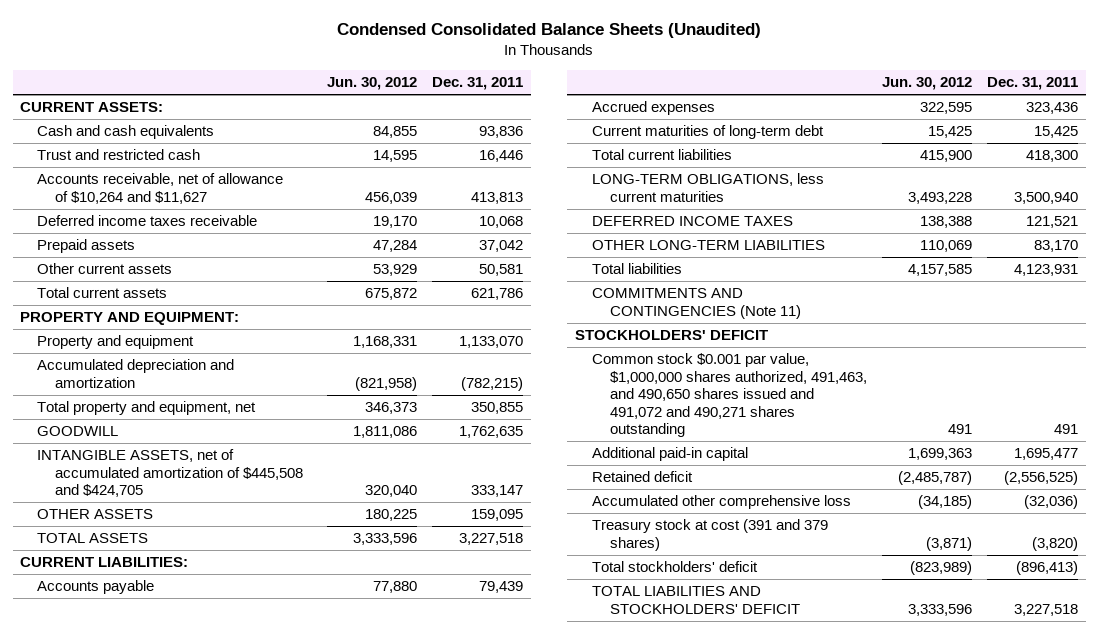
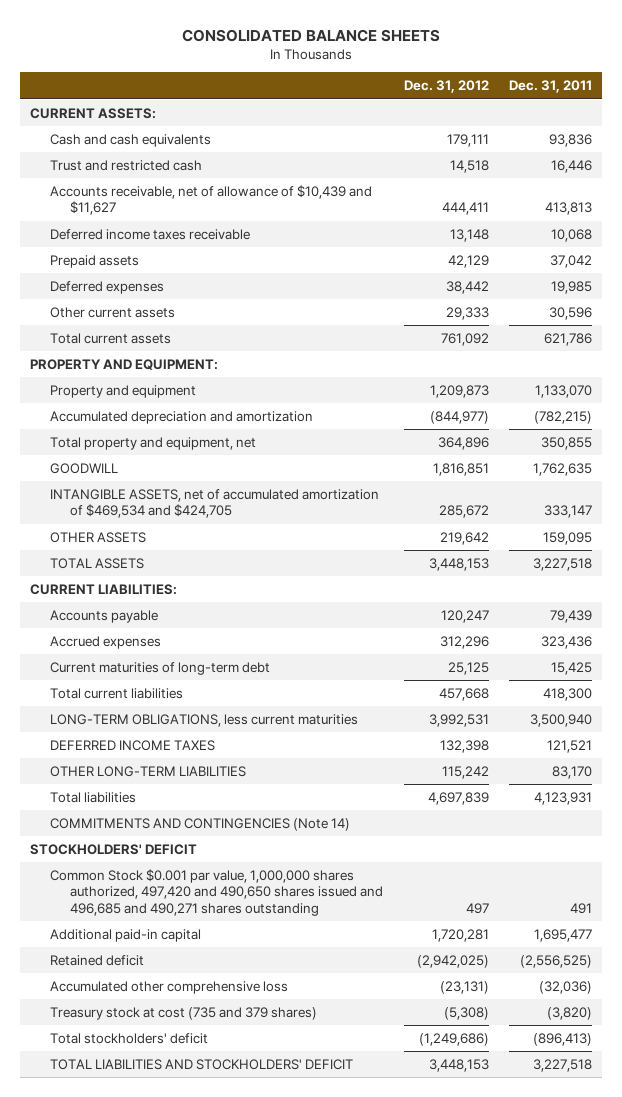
[337,23,762,39] Condensed Consolidated Balance Sheets (Unaudited) -> [182,28,441,42] CONSOLIDATED BALANCE SHEETS
[326,77,417,91] Jun. 30, 2012 -> none
none -> [403,80,489,94] Dec. 31, 2012
[37,173,284,204] Accounts receivable, net of allowance of $10,264 and $11,627 -> [50,184,373,216] Accounts receivable, net of allowance of $10,439 and $11,627
none -> [50,280,165,294] Deferred expenses
[479,264,524,277] 50,581 -> [549,306,593,320] 30,596
[37,449,303,498] INTANGIBLE ASSETS, net of accumulated amortization of $445,508 and $424,705 -> [50,488,380,519] INTANGIBLE ASSETS, net of accumulated amortization of $469,534 and $424,705
[592,288,801,319] COMMITMENTS AND CONTINGENCIES (Note 11) -> [50,817,351,831] COMMITMENTS AND CONTINGENCIES (Note 14)
[592,353,867,438] Common stock $0.001 par value, $1,000,000 shares authorized, 491,463, and 490,650 shares issued and 491,072 and 490,271 shares outstanding -> [50,868,384,916] Common Stock $0.001 par value, 1,000,000 shares authorized, 497,420 and 490,650 shares issued and 496,685 and 490,271 shares outstanding
[592,519,829,551] Treasury stock at cost (391 and 379 shares) -> [50,1006,318,1020] Treasury stock at cost (735 and 379 shares)

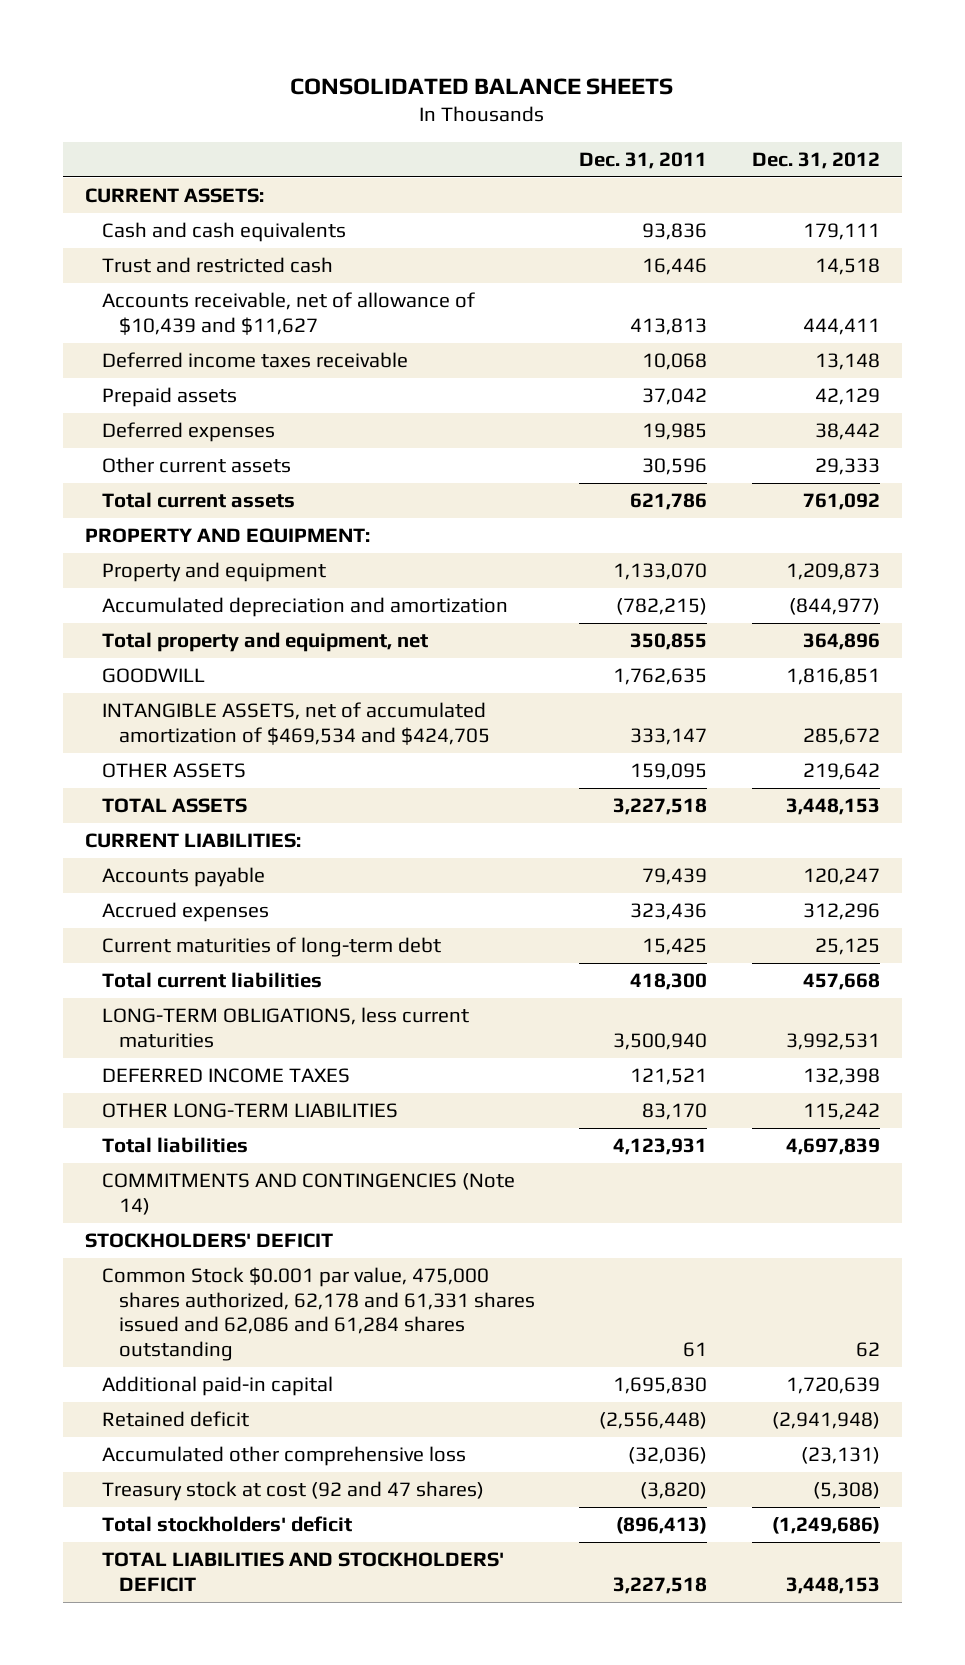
[50,868,384,916] Common Stock $0.001 par value, 1,000,000 shares authorized, 497,420 and 490,650 shares issued and 496,685 and 490,271 shares outstanding -> [101,1267,535,1361] Common Stock $0.001 par value, 475,000 shares authorized, 62,178 and 61,331 shares issued and 62,086 and 61,284 shares outstanding
[465,902,489,914] 497 -> [855,1341,880,1357] 62
[570,902,593,914] 491 -> [683,1341,708,1357] 61
[431,928,489,942] 1,720,281 -> [785,1377,880,1395] 1,720,639
[534,928,593,942] 1,695,477 -> [613,1377,708,1395] 1,695,830
[416,954,489,968] (2,942,025) -> [771,1412,880,1430] (2,941,948)
[520,954,593,968] (2,556,525) -> [599,1412,708,1430] (2,556,448)
[50,1006,318,1020] Treasury stock at cost (735 and 379 shares) -> [101,1481,484,1502] Treasury stock at cost (92 and 47 shares)

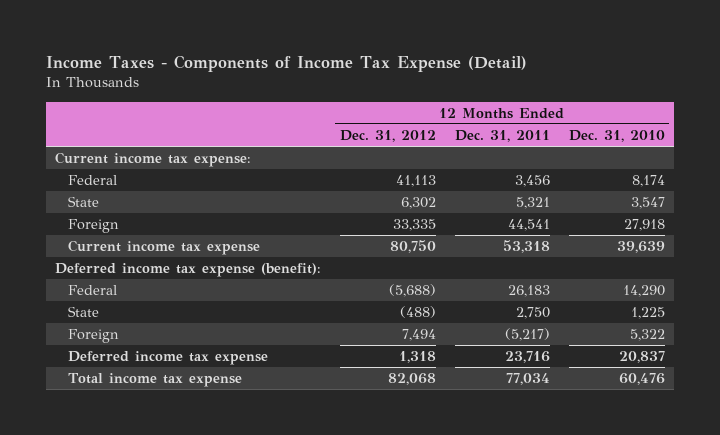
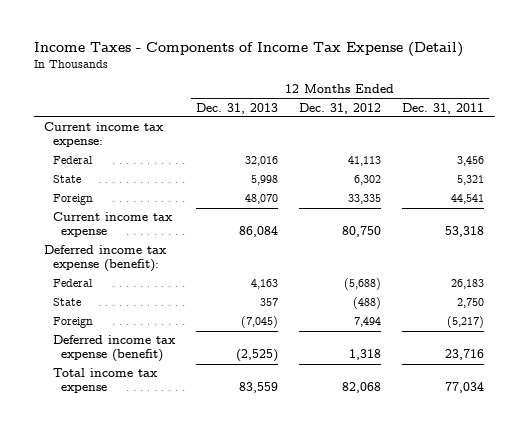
[568,129,665,142] Dec. 31, 2010 -> none
none -> [195,102,278,114] Dec. 31, 2013
[68,351,269,366] Deferred income tax expense -> [52,335,176,363] Deferred income tax expense (benefit)

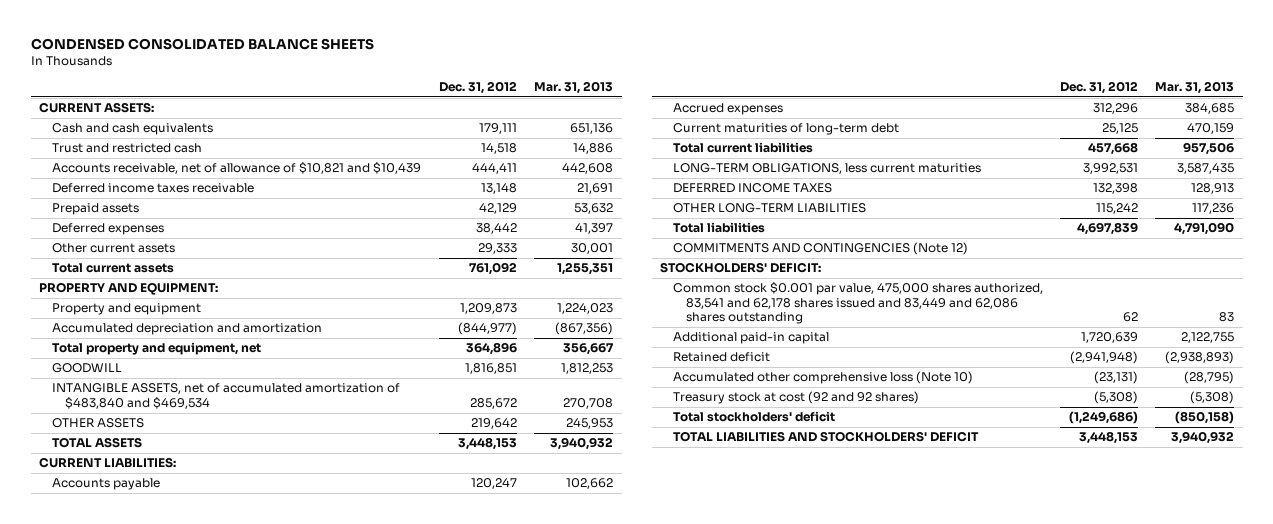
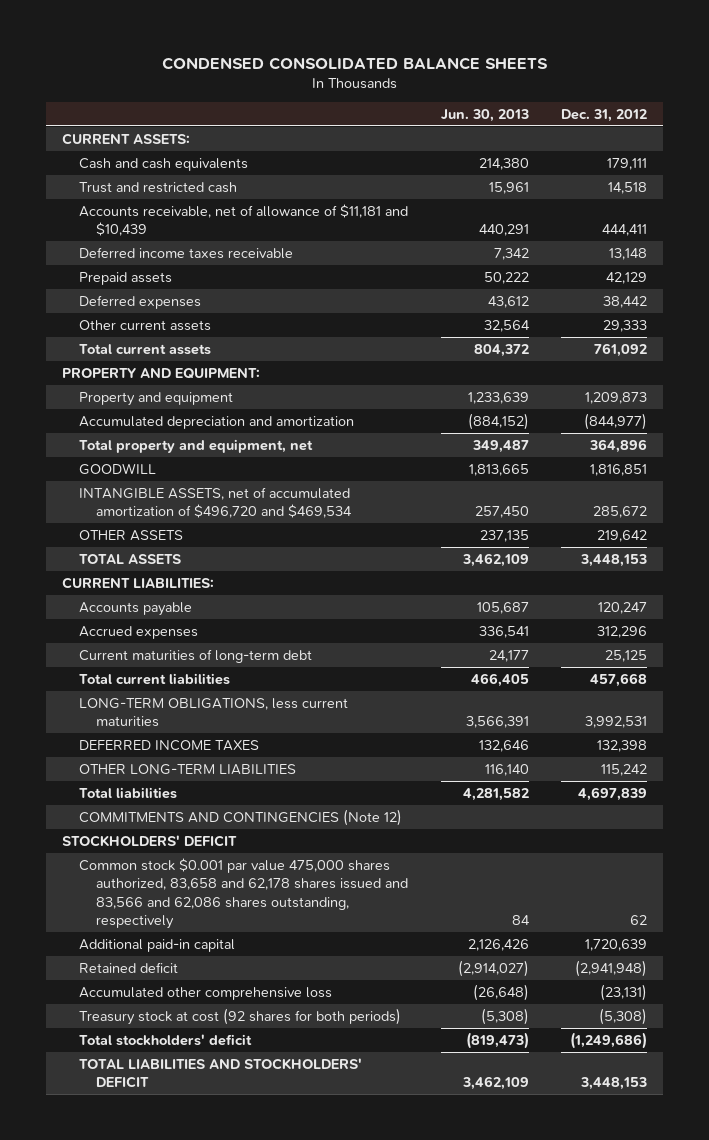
[534,81,614,95] Mar. 31, 2013 -> none
none -> [440,109,529,123] Jun. 30, 2013
[52,162,422,175] Accounts receivable, net of allowance of $10,821 and $10,439 -> [79,203,409,237] Accounts receivable, net of allowance of $11,181 and $10,439
[52,383,401,409] INTANGIBLE ASSETS, net of accumulated amortization of $483,840 and $469,534 -> [79,486,353,519] INTANGIBLE ASSETS, net of accumulated amortization of $496,720 and $469,534
[660,262,822,274] STOCKHOLDERS' DEFICIT: -> [62,834,238,847] STOCKHOLDERS' DEFICIT
[673,282,1044,325] Common stock $0.001 par value, 475,000 shares authorized, 83,541 and 62,178 shares issued and 83,449 and 62,086 shares outstanding -> [79,857,409,930] Common stock $0.001 par value 475,000 shares authorized, 83,658 and 62,178 shares issued and 83,566 and 62,086 shares outstanding, respectively
[673,371,974,385] Accumulated other comprehensive loss (Note 10) -> [79,986,333,1000] Accumulated other comprehensive loss
[673,391,920,405] Treasury stock at cost (92 and 92 shares) -> [79,1007,402,1025] Treasury stock at cost (92 shares for both periods)

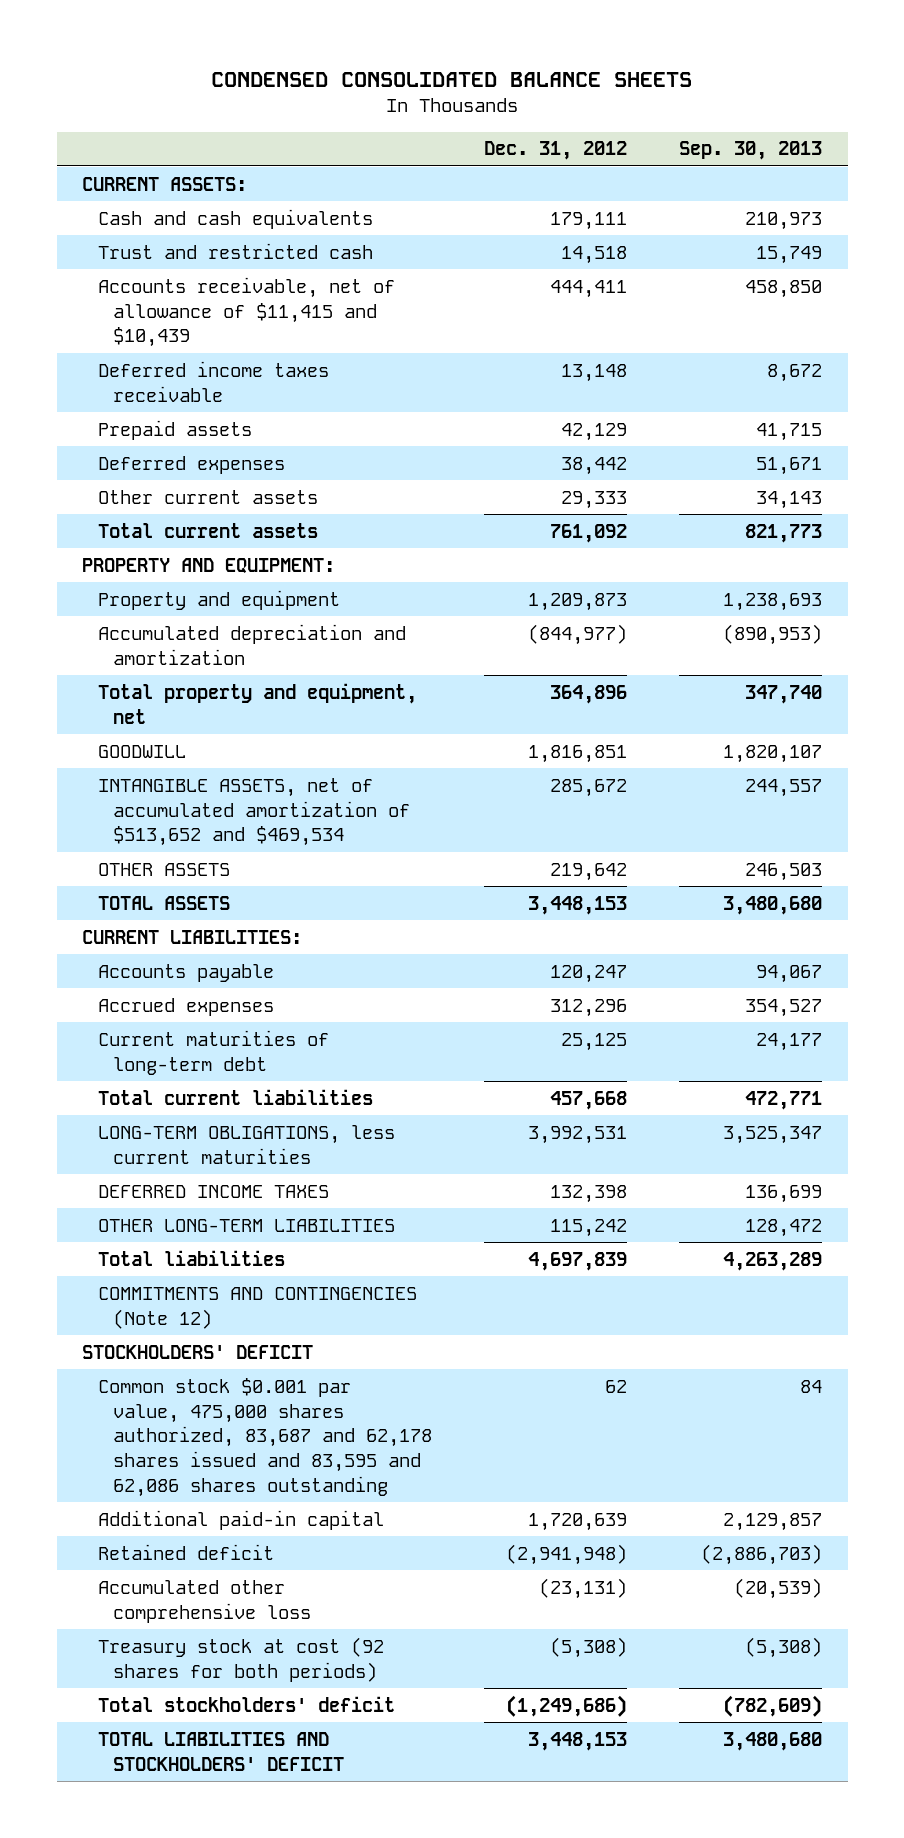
[440,109,529,123] Jun. 30, 2013 -> none
none -> [678,141,822,161] Sep. 30, 2013
[79,203,409,237] Accounts receivable, net of allowance of $11,181 and $10,439 -> [97,276,395,348] Accounts receivable, net of allowance of $11,415 and $10,439
[79,486,353,519] INTANGIBLE ASSETS, net of accumulated amortization of $496,720 and $469,534 -> [97,777,411,847] INTANGIBLE ASSETS, net of accumulated amortization of $513,652 and $469,534
[79,857,409,930] Common stock $0.001 par value 475,000 shares authorized, 83,658 and 62,178 shares issued and 83,566 and 62,086 shares outstanding, respectively -> [97,1377,433,1498] Common stock $0.001 par value, 475,000 shares authorized, 83,687 and 62,178 shares issued and 83,595 and 62,086 shares outstanding

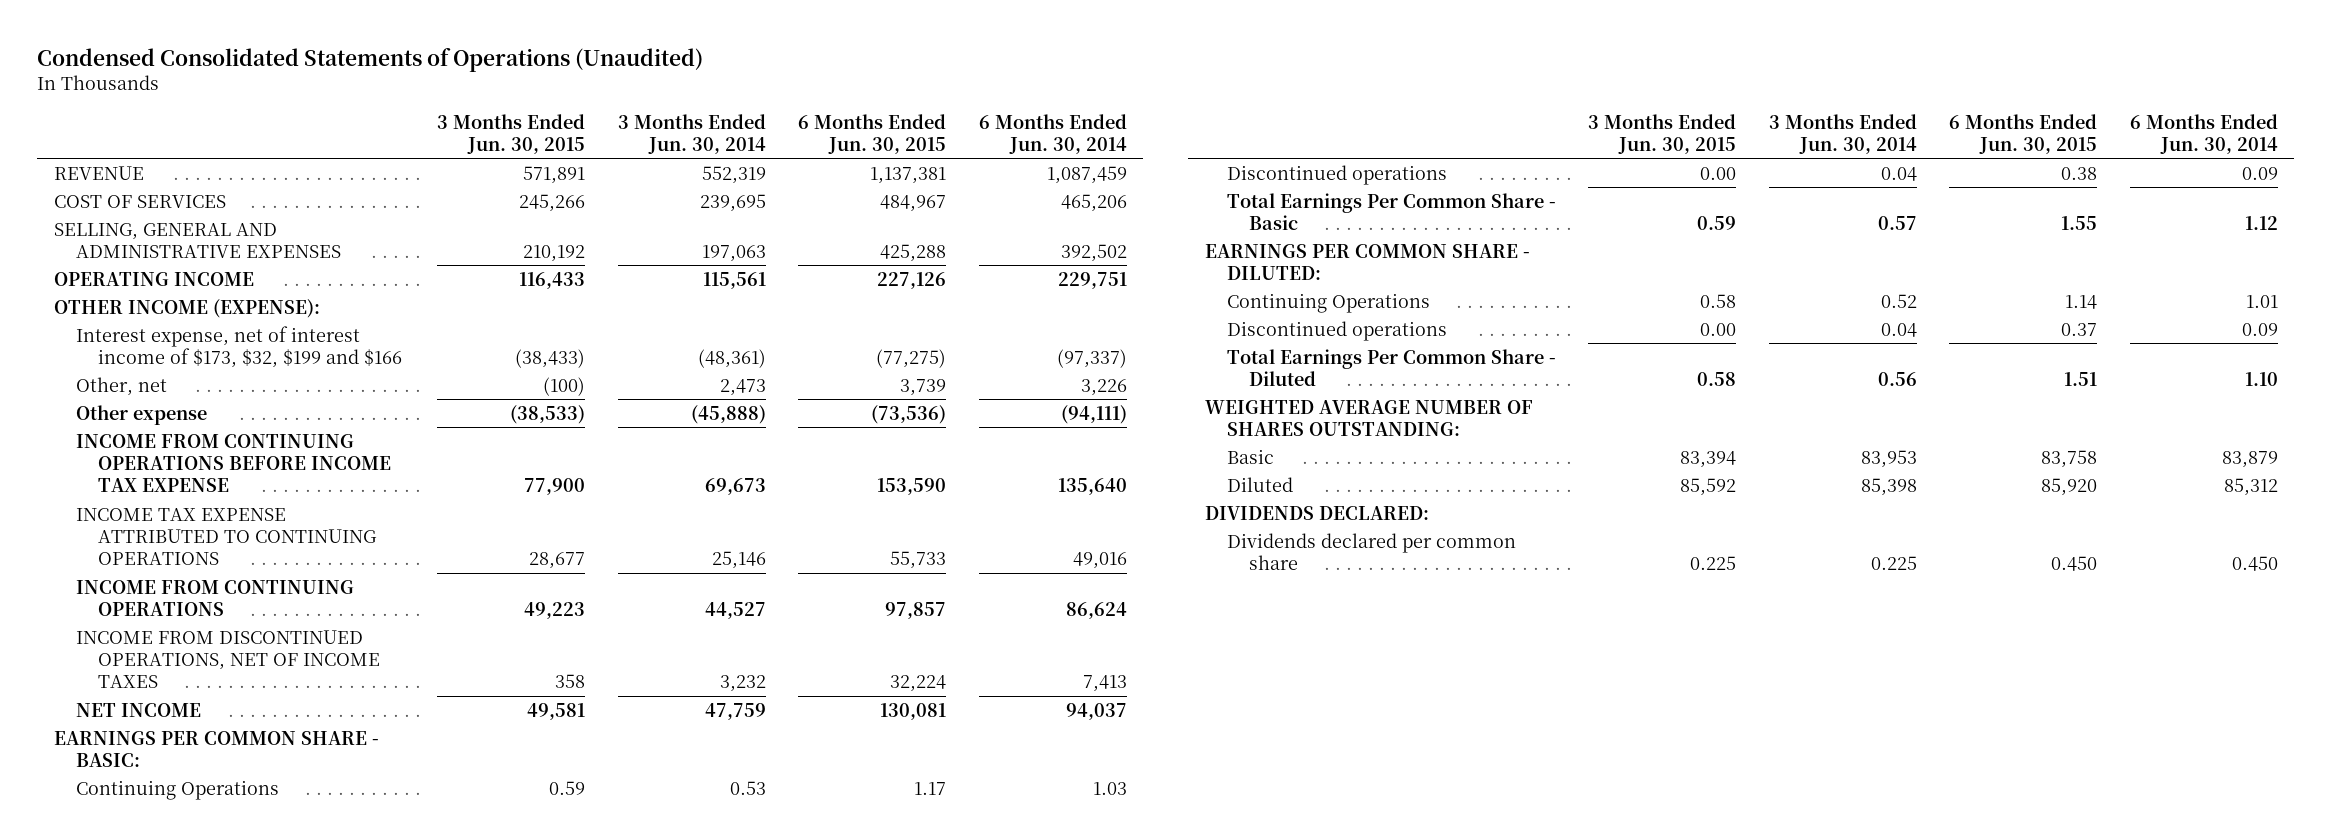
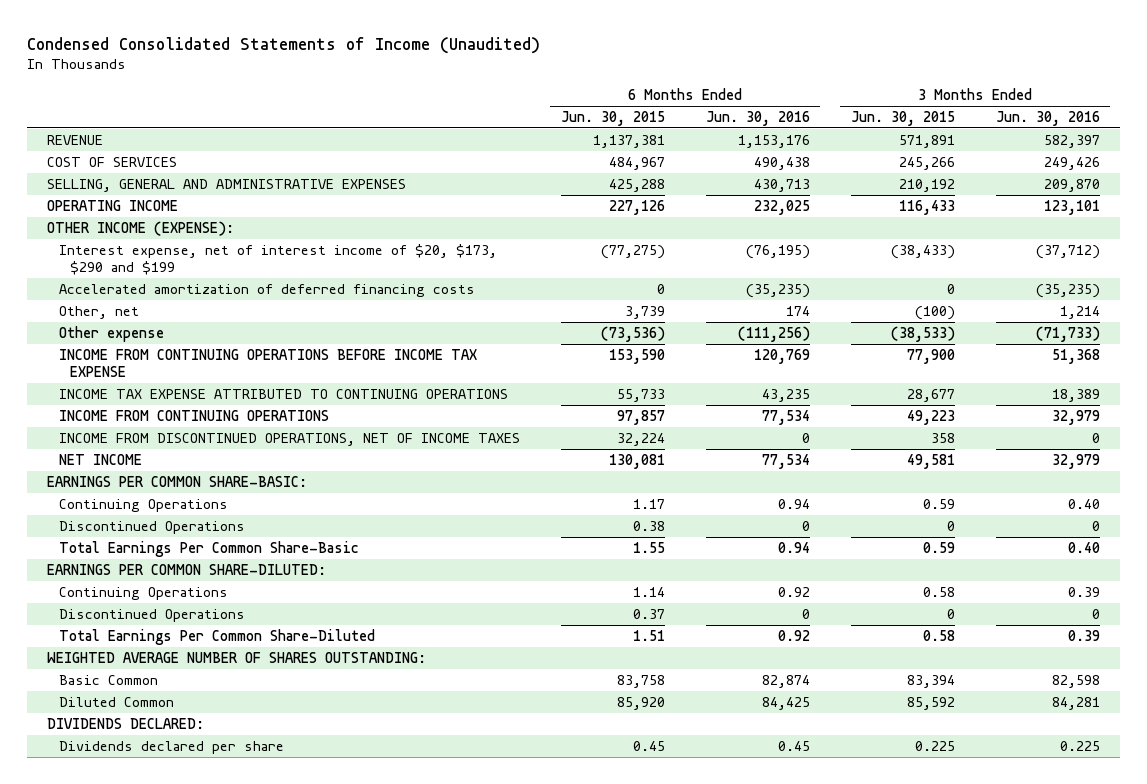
[37,47,704,72] Condensed Consolidated Statements of Operations (Unaudited) -> [26,36,540,54] Condensed Consolidated Statements of Income (Unaudited)
[617,113,766,154] 3 Months Ended Jun. 30, 2014 -> none
[978,113,1127,154] 6 Months Ended Jun. 30, 2014 -> none
none -> [705,110,810,126] Jun. 30, 2016
none -> [995,110,1100,126] Jun. 30, 2016
[75,325,402,368] Interest expense, net of interest income of $173, $32, $199 and $166 -> [58,243,497,276] Interest expense, net of interest income of $20, $173, $290 and $199
none -> [58,283,475,297] Accelerated amortization of deferred financing costs
[53,730,379,767] EARNINGS PER COMMON SHARE - BASIC: -> [47,475,308,487] EARNINGS PER COMMON SHARE-BASIC:
[1226,164,1447,185] Discontinued operations -> [58,520,245,534] Discontinued Operations
[1700,166,1737,180] 0.00 -> [946,520,955,531] 0
[1226,192,1556,230] Total Earnings Per Common Share - Basic -> [58,540,359,557] Total Earnings Per Common Share-Basic
[1204,243,1530,280] EARNINGS PER COMMON SHARE - DILUTED: -> [47,563,327,575] EARNINGS PER COMMON SHARE-DILUTED:
[1226,320,1447,341] Discontinued operations -> [58,608,245,622] Discontinued Operations
[1700,322,1737,336] 0.00 -> [946,608,955,619] 0
[1226,348,1556,386] Total Earnings Per Common Share - Diluted -> [58,628,375,645] Total Earnings Per Common Share-Diluted
[1226,448,1274,464] Basic -> [58,674,158,685] Basic Common
[1226,476,1293,492] Diluted -> [58,696,174,707] Diluted Common
[1226,532,1516,570] Dividends declared per common share -> [58,740,284,754] Dividends declared per share
[2051,555,2098,571] 0.450 -> [632,740,665,751] 0.45

